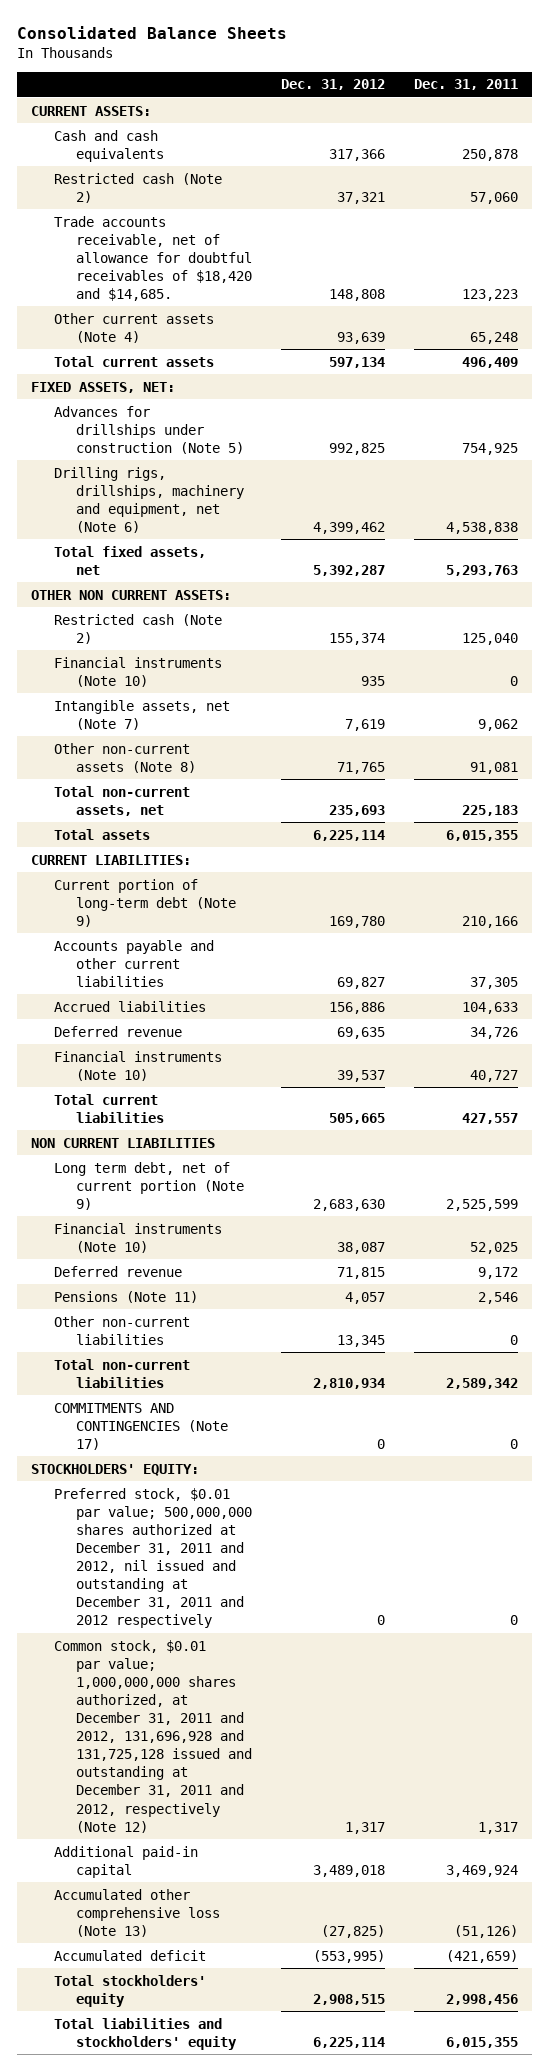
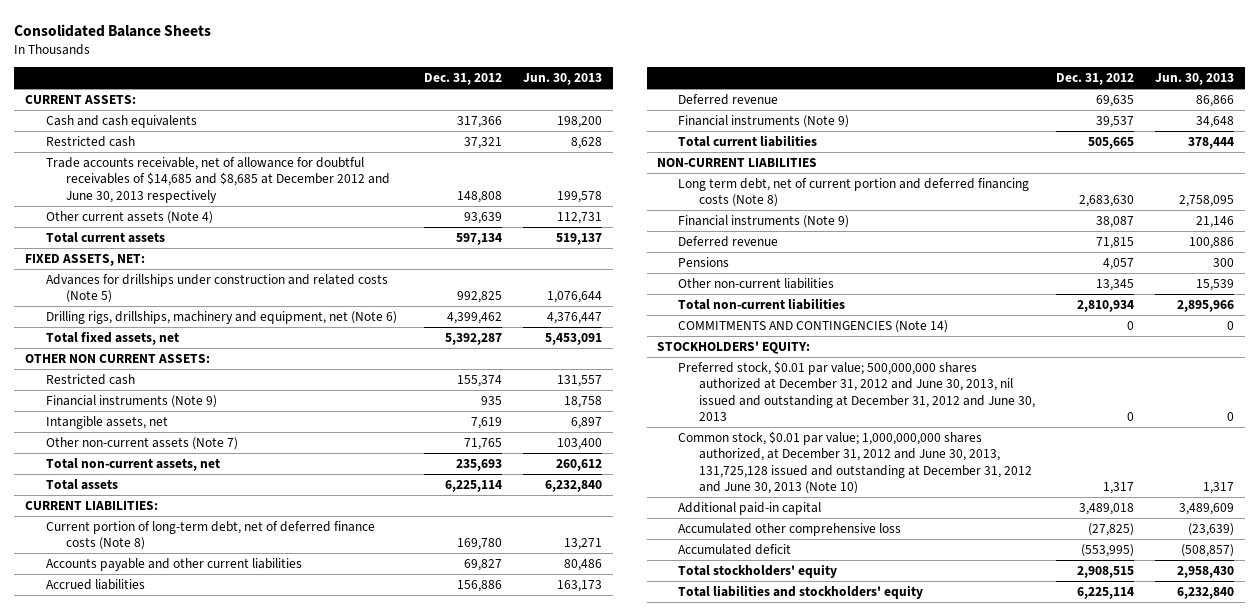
[413,79,518,91] Dec. 31, 2011 -> none
none -> [523,73,603,86] Jun. 30, 2013
[53,172,222,203] Restricted cash (Note 2) -> [45,135,135,147] Restricted cash
[53,215,253,301] Trade accounts receivable, net of allowance for doubtful receivables of $18,420 and $14,685. -> [45,156,391,203] Trade accounts receivable, net of allowance for doubtful receivables of $14,685 and $8,685 at December 2012 and June 30, 2013 respectively
[53,405,245,454] Advances for drillships under construction (Note 5) -> [45,273,388,304] Advances for drillships under construction and related costs (Note 5)
[53,613,222,644] Restricted cash (Note 2) -> [45,373,135,385] Restricted cash
[53,656,222,687] Financial instruments (Note 10) -> [45,394,217,408] Financial instruments (Note 9)
[53,699,230,730] Intangible assets, net (Note 7) -> [45,415,168,429] Intangible assets, net
[53,742,197,773] Other non-current assets (Note 8) -> [45,436,238,450] Other non-current assets (Note 7)
[53,878,237,927] Current portion of long-term debt (Note 9) -> [45,520,375,551] Current portion of long-term debt, net of deferred finance costs (Note 8)
[53,1050,222,1081] Financial instruments (Note 10) -> [678,114,850,128] Financial instruments (Note 9)
[31,1137,216,1148] NON CURRENT LIABILITIES -> [657,157,818,167] NON-CURRENT LIABILITIES
[53,1161,245,1210] Long term debt, net of current portion (Note 9) -> [678,177,1030,208] Long term debt, net of current portion and deferred financing costs (Note 8)
[53,1222,222,1253] Financial instruments (Note 10) -> [678,214,850,228] Financial instruments (Note 9)
[53,1290,198,1303] Pensions (Note 11) -> [678,256,730,267] Pensions
[53,1402,229,1450] COMMITMENTS AND CONTINGENCIES (Note 17) -> [678,319,949,333] COMMITMENTS AND CONTINGENCIES (Note 14)
[53,1487,253,1629] Preferred stock, $0.01 par value; 500,000,000 shares authorized at December 31, 2011 and 2012, nil issued and outstanding at December 31, 2011 and 2012 respectively -> [678,360,1035,422] Preferred stock, $0.01 par value; 500,000,000 shares authorized at December 31, 2012 and June 30, 2013, nil issued and outstanding at December 31, 2012 and June 30, 2013
[53,1639,253,1833] Common stock, $0.01 par value; 1,000,000,000 shares authorized, at December 31, 2011 and 2012, 131,696,928 and 131,725,128 issued and outstanding at December 31, 2011 and 2012, respectively (Note 12) -> [678,430,1032,495] Common stock, $0.01 par value; 1,000,000,000 shares authorized, at December 31, 2012 and June 30, 2013, 131,725,128 issued and outstanding at December 31, 2012 and June 30, 2013 (Note 10)
[53,1888,221,1937] Accumulated other comprehensive loss (Note 13) -> [678,522,902,536] Accumulated other comprehensive loss

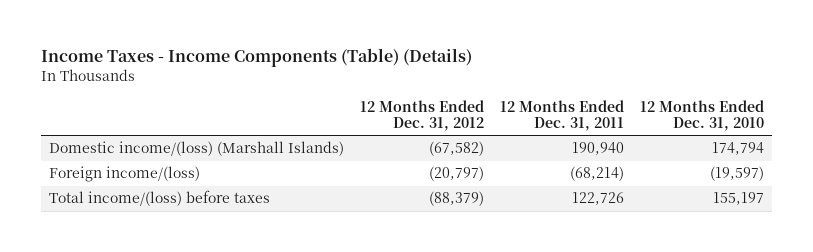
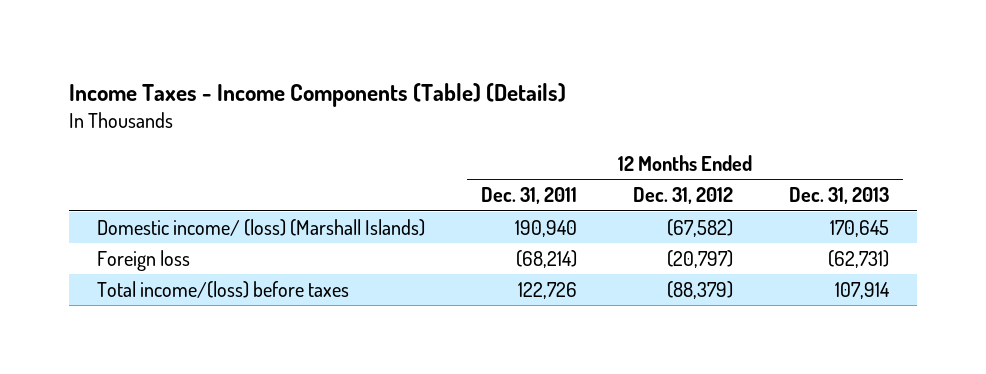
[640,100,765,132] 12 Months Ended Dec. 31, 2010 -> none
none -> [788,187,889,205] Dec. 31, 2013
[49,141,345,157] Domestic income/(loss) (Marshall Islands) -> [97,218,426,236] Domestic income/ (loss) (Marshall Islands)
[49,166,201,183] Foreign income/(loss) -> [97,249,191,271] Foreign loss

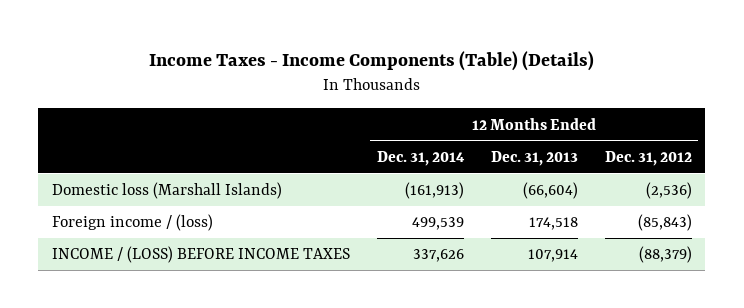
[481,187,578,205] Dec. 31, 2011 -> none
none -> [376,150,465,166] Dec. 31, 2014
[97,218,426,236] Domestic income/ (loss) (Marshall Islands) -> [51,182,282,200] Domestic loss (Marshall Islands)
[667,218,734,237] (67,582) -> [645,182,692,200] (2,536)
[829,219,889,237] 170,645 -> [522,182,578,200] (66,604)
[97,249,191,271] Foreign loss -> [51,214,213,232] Foreign income / (loss)
[667,249,734,268] (20,797) -> [637,214,692,232] (85,843)
[827,249,889,268] (62,731) -> [528,217,578,231] 174,518
[97,280,350,298] Total income/(loss) before taxes -> [51,246,350,264] INCOME / (LOSS) BEFORE INCOME TAXES

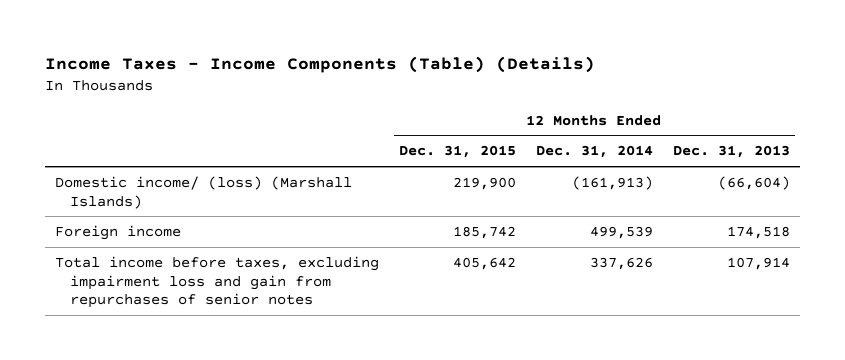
[604,150,692,166] Dec. 31, 2012 -> none
none -> [398,145,516,159] Dec. 31, 2015
[51,182,282,200] Domestic loss (Marshall Islands) -> [54,175,352,209] Domestic income/ (loss) (Marshall Islands)
[51,214,213,232] Foreign income / (loss) -> [54,224,181,240] Foreign income
[51,246,350,264] INCOME / (LOSS) BEFORE INCOME TAXES -> [54,255,379,309] Total income before taxes, excluding impairment loss and gain from repurchases of senior notes

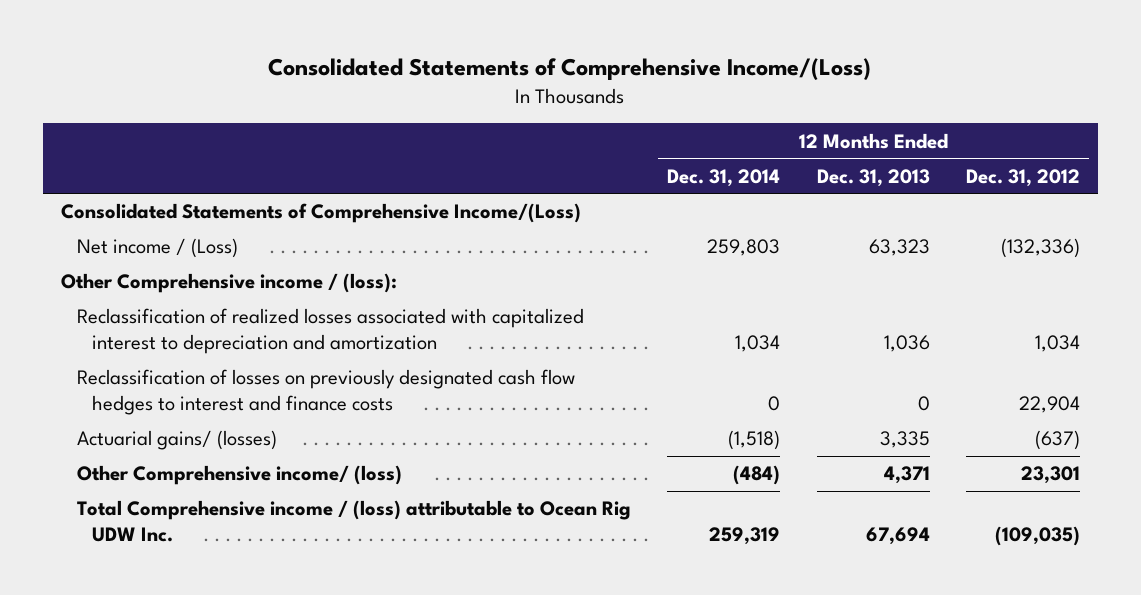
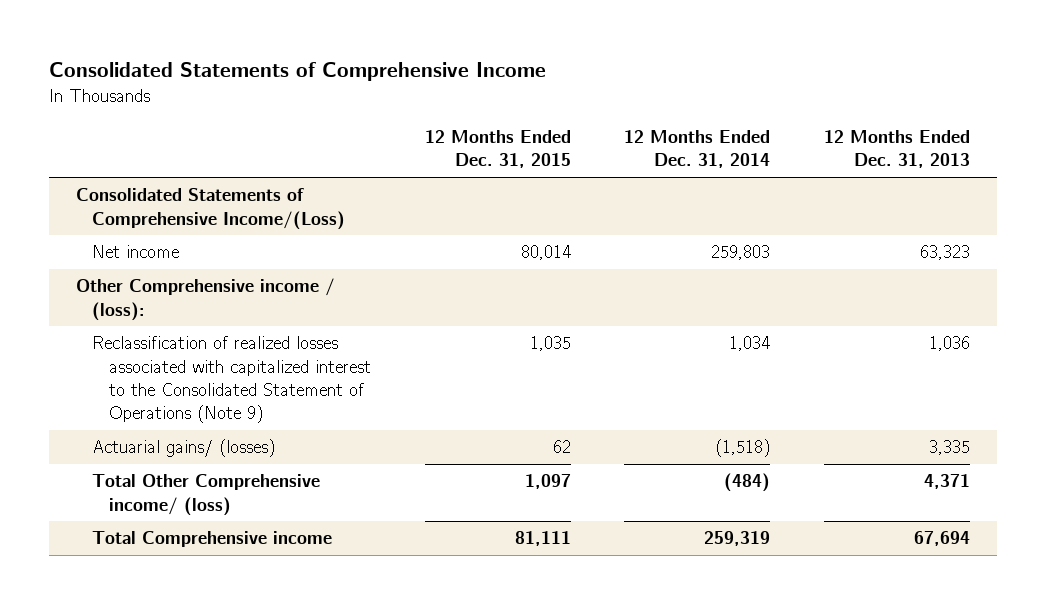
[268,57,872,80] Consolidated Statements of Comprehensive Income/(Loss) -> [49,62,547,82] Consolidated Statements of Comprehensive Income
[965,168,1080,187] Dec. 31, 2012 -> none
none -> [424,130,571,169] 12 Months Ended Dec. 31, 2015
[76,238,238,259] Net income / (Loss) -> [92,245,180,259] Net income
[76,369,575,416] Reclassification of losses on previously designated cash flow hedges to interest and finance costs -> none
[76,308,584,355] Reclassification of realized losses associated with capitalized interest to depreciation and amortization -> [92,336,371,423] Reclassification of realized losses associated with capitalized interest to the Consolidated Statement of Operations (Note 9)
[76,465,402,486] Other Comprehensive income/ (loss) -> [92,474,321,516] Total Other Comprehensive income/ (loss)
[76,500,631,543] Total Comprehensive income / (loss) attributable to Ocean Rig UDW Inc. -> [92,531,333,548] Total Comprehensive income

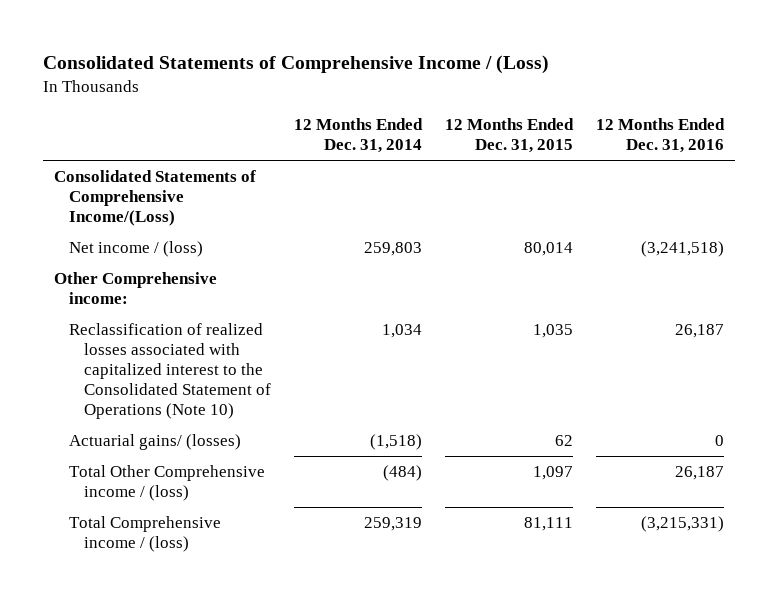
[49,62,547,82] Consolidated Statements of Comprehensive Income -> [42,55,549,75] Consolidated Statements of Comprehensive Income / (Loss)
[824,130,971,169] 12 Months Ended Dec. 31, 2013 -> none
none -> [595,118,725,154] 12 Months Ended Dec. 31, 2016
[92,245,180,259] Net income -> [69,241,204,258] Net income / (loss)
[75,278,335,321] Other Comprehensive income / (loss): -> [54,272,218,305] Other Comprehensive income:
[92,336,371,423] Reclassification of realized losses associated with capitalized interest to the Consolidated Statement of Operations (Note 9) -> [69,323,271,420] Reclassification of realized losses associated with capitalized interest to the Consolidated Statement of Operations (Note 10)
[92,474,321,516] Total Other Comprehensive income/ (loss) -> [69,465,266,502] Total Other Comprehensive income / (loss)
[92,531,333,548] Total Comprehensive income -> [69,516,222,553] Total Comprehensive income / (loss)

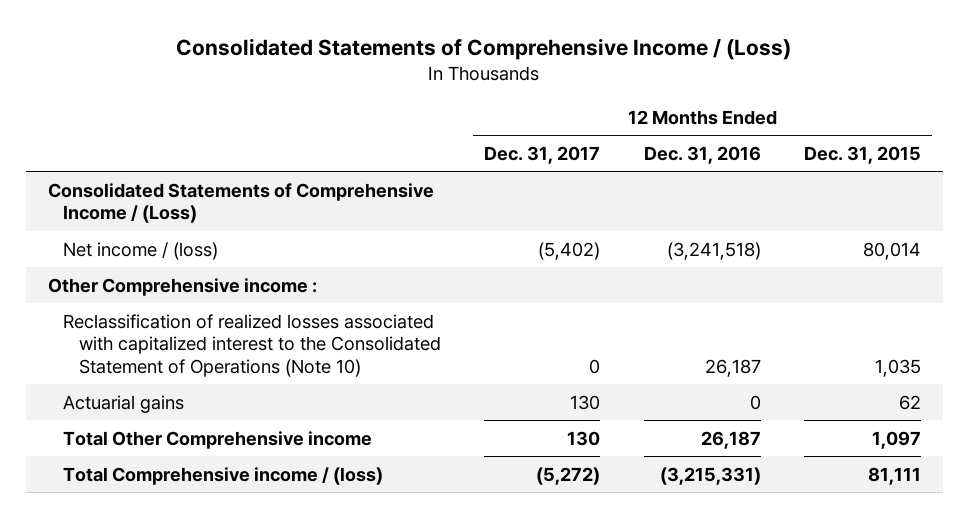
[293,118,423,154] 12 Months Ended Dec. 31, 2014 -> none
none -> [484,145,601,164] Dec. 31, 2017
[54,170,257,227] Consolidated Statements of Comprehensive Income/(Loss) -> [48,182,435,224] Consolidated Statements of Comprehensive Income / (Loss)
[54,272,218,305] Other Comprehensive income: -> [48,277,318,296] Other Comprehensive income :
[69,434,242,451] Actuarial gains/ (losses) -> [63,394,185,413] Actuarial gains
[69,465,266,502] Total Other Comprehensive income / (loss) -> [63,430,373,449] Total Other Comprehensive income

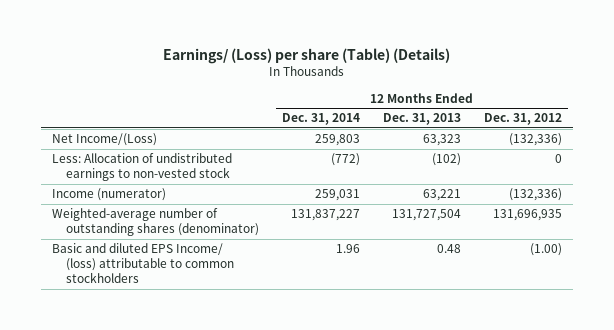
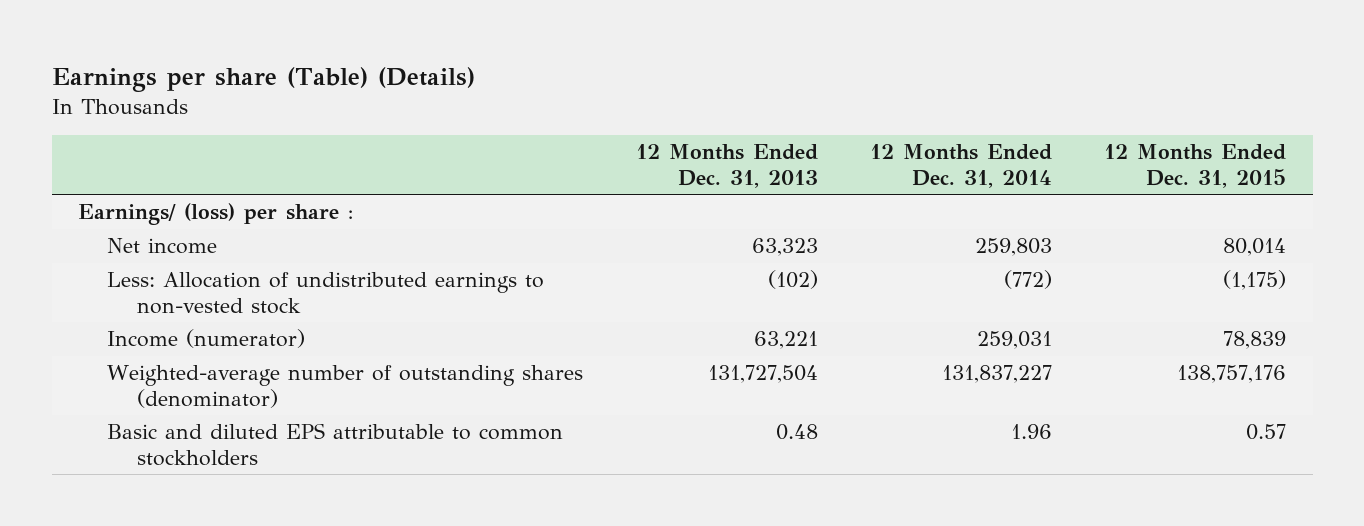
[162,47,450,64] Earnings/ (Loss) per share (Table) (Details) -> [51,66,475,92] Earnings per share (Table) (Details)
[483,113,562,126] Dec. 31, 2012 -> none
none -> [1104,144,1287,188] 12 Months Ended Dec. 31, 2015
none -> [77,203,353,226] Earnings/ (loss) per share :
[52,133,158,147] Net Income/(Loss) -> [107,238,218,255] Net income
[52,243,234,284] Basic and diluted EPS Income/ (loss) attributable to common stockholders -> [107,423,564,466] Basic and diluted EPS attributable to common stockholders

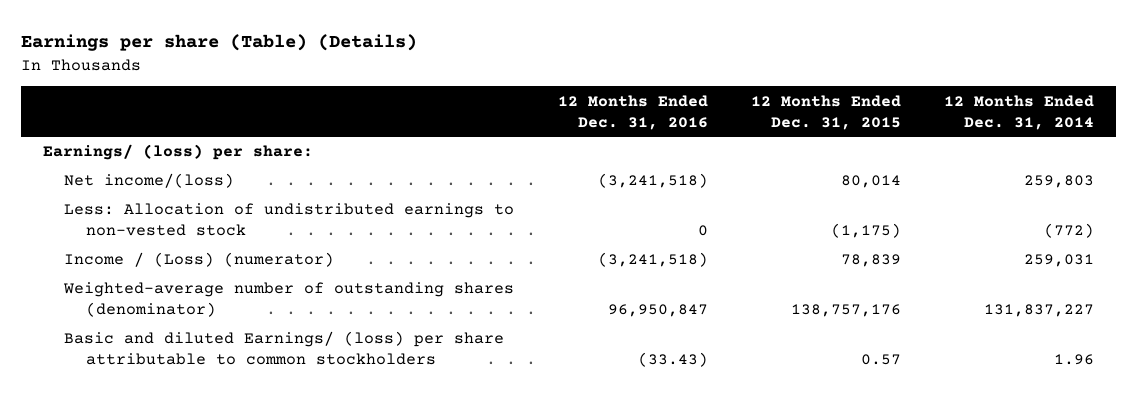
[635,144,818,188] 12 Months Ended Dec. 31, 2013 -> none
none -> [557,94,708,130] 12 Months Ended Dec. 31, 2016
[77,203,353,226] Earnings/ (loss) per share : -> [42,144,313,161] Earnings/ (loss) per share:
[107,238,218,255] Net income -> [64,173,235,189] Net income/(loss)
[107,329,306,349] Income (numerator) -> [64,252,335,268] Income / (Loss) (numerator)
[107,423,564,466] Basic and diluted EPS attributable to common stockholders -> [64,331,505,366] Basic and diluted Earnings/ (loss) per share attributable to common stockholders

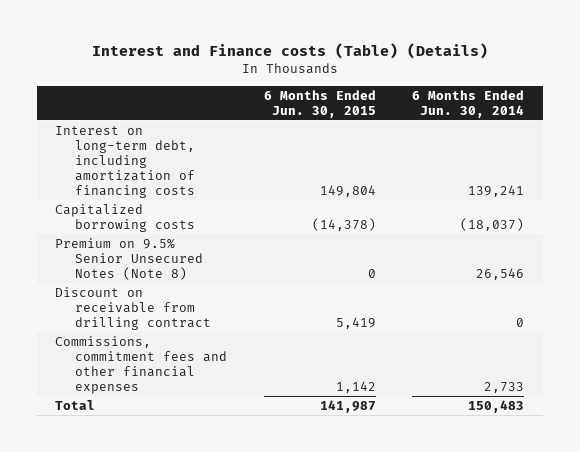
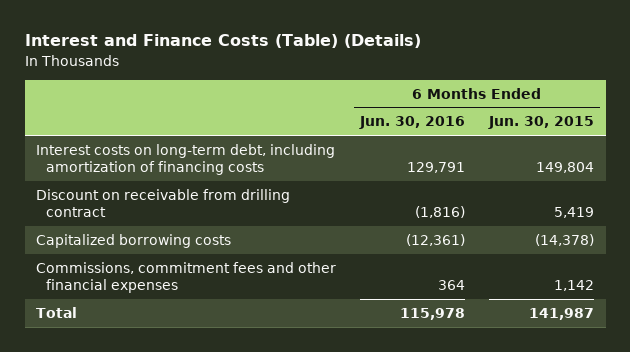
[91,43,488,60] Interest and Finance costs (Table) (Details) -> [24,34,421,49] Interest and Finance Costs (Table) (Details)
[412,89,525,118] 6 Months Ended Jun. 30, 2014 -> none
none -> [359,116,466,130] Jun. 30, 2016
[55,237,204,280] Premium on 9.5% Senior Unsecured Notes (Note 8) -> none
[55,125,196,198] Interest on long-term debt, including amortization of financing costs -> [36,143,336,176] Interest costs on long-term debt, including amortization of financing costs
[55,203,196,232] Capitalized borrowing costs -> [36,233,232,248] Capitalized borrowing costs

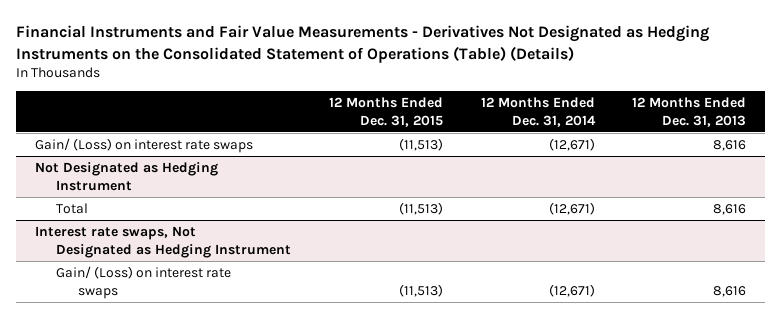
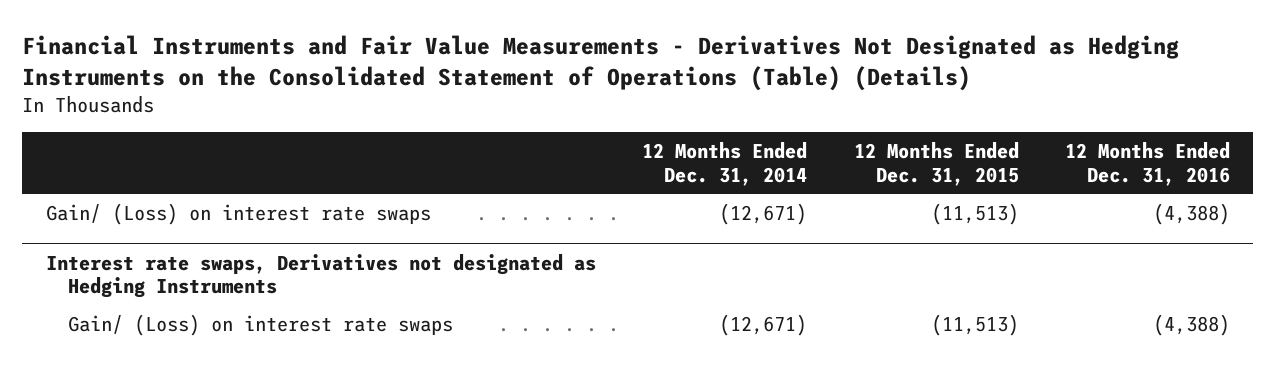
[632,96,747,127] 12 Months Ended Dec. 31, 2013 -> none
none -> [1065,142,1231,186] 12 Months Ended Dec. 31, 2016
[34,161,218,191] Not Designated as Hedging Instrument -> none
[56,202,89,214] Total -> none
[34,225,292,258] Interest rate swaps, Not Designated as Hedging Instrument -> [45,253,596,299] Interest rate swaps, Derivatives not designated as Hedging Instruments

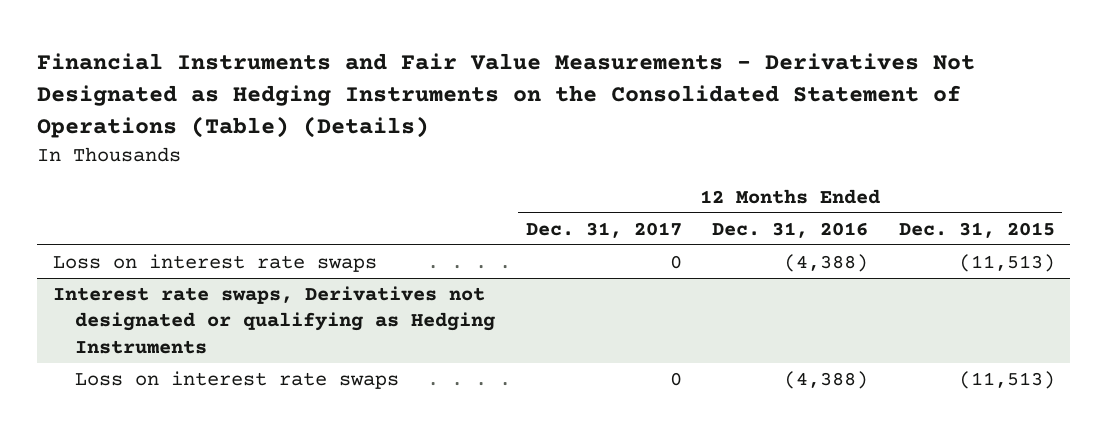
[642,142,808,186] 12 Months Ended Dec. 31, 2014 -> none
none -> [525,221,682,238] Dec. 31, 2017
[45,202,431,225] Gain/ (Loss) on interest rate swaps -> [52,253,377,272] Loss on interest rate swaps
[45,253,596,299] Interest rate swaps, Derivatives not designated as Hedging Instruments -> [52,285,496,354] Interest rate swaps, Derivatives not designated or qualifying as Hedging Instruments
[67,313,453,336] Gain/ (Loss) on interest rate swaps -> [75,370,400,389] Loss on interest rate swaps

